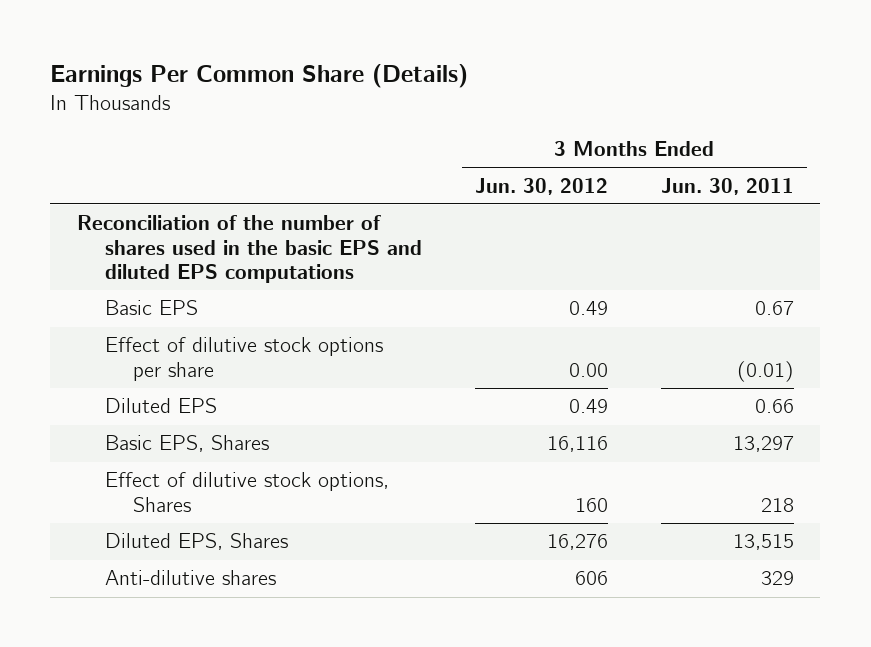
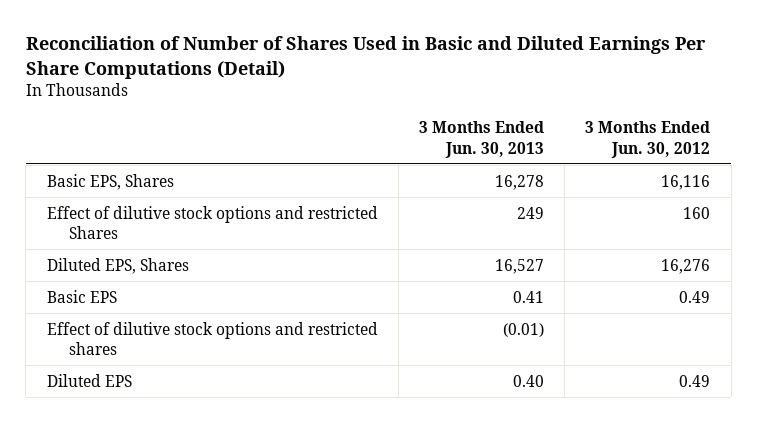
[50,64,469,89] Earnings Per Common Share (Details) -> [25,36,706,79] Reconciliation of Number of Shares Used in Basic and Diluted Earnings Per Share Computations (Detail)
[660,177,794,195] Jun. 30, 2011 -> none
none -> [419,121,545,158] 3 Months Ended Jun. 30, 2013
[76,215,423,284] Reconciliation of the number of shares used in the basic EPS and diluted EPS computations -> none
[105,337,384,381] Effect of dilutive stock options per share -> none
[105,472,390,512] Effect of dilutive stock options, Shares -> [46,205,378,240] Effect of dilutive stock options and restricted Shares
[105,570,277,586] Anti-dilutive shares -> none
[105,300,199,316] Basic EPS -> [46,289,117,303] Basic EPS
none -> [46,321,378,356] Effect of dilutive stock options and restricted shares
[105,398,218,414] Diluted EPS -> [46,373,132,387] Diluted EPS

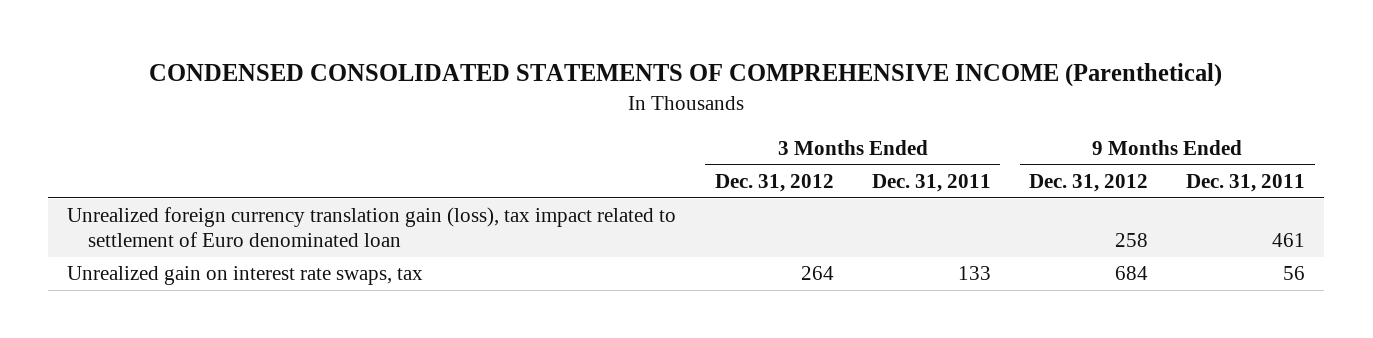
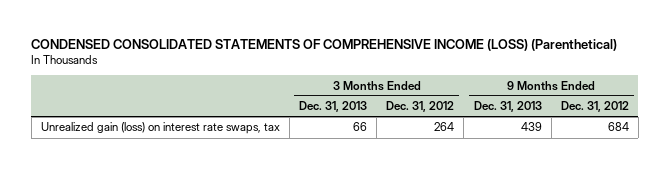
[149,63,1223,88] CONDENSED CONSOLIDATED STATEMENTS OF COMPREHENSIVE INCOME (Parenthetical) -> [31,38,618,51] CONDENSED CONSOLIDATED STATEMENTS OF COMPREHENSIVE INCOME (LOSS) (Parenthetical)
[871,173,991,192] Dec. 31, 2011 -> none
[1186,173,1306,192] Dec. 31, 2011 -> none
none -> [299,101,368,113] Dec. 31, 2013
none -> [473,101,542,113] Dec. 31, 2013
[67,207,677,248] Unrealized foreign currency translation gain (loss), tax impact related to settlement of Euro denominated loan -> none
[67,266,424,286] Unrealized gain on interest rate swaps, tax -> [40,122,280,135] Unrealized gain (loss) on interest rate swaps, tax

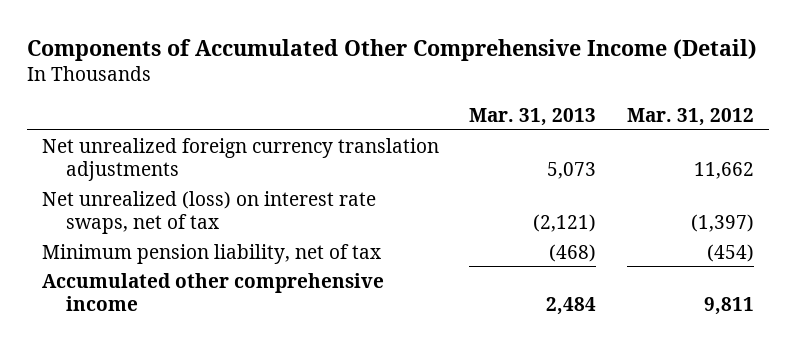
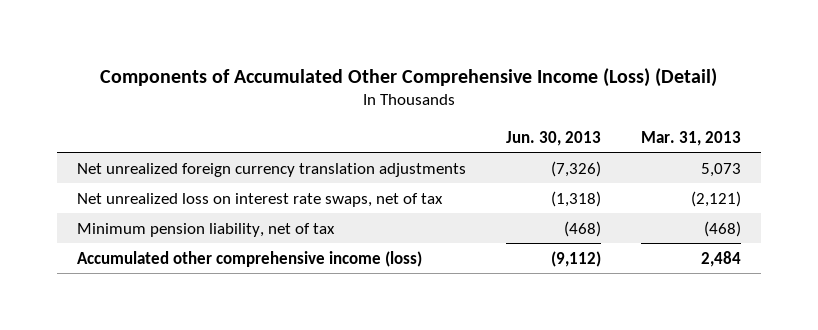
[26,38,757,61] Components of Accumulated Other Comprehensive Income (Detail) -> [99,67,717,87] Components of Accumulated Other Comprehensive Income (Loss) (Detail)
[627,107,755,126] Mar. 31, 2012 -> none
none -> [505,130,601,146] Jun. 30, 2013
[41,190,376,234] Net unrealized (loss) on interest rate swaps, net of tax -> [76,192,443,207] Net unrealized loss on interest rate swaps, net of tax
[41,272,384,311] Accumulated other comprehensive income -> [76,250,422,267] Accumulated other comprehensive income (loss)

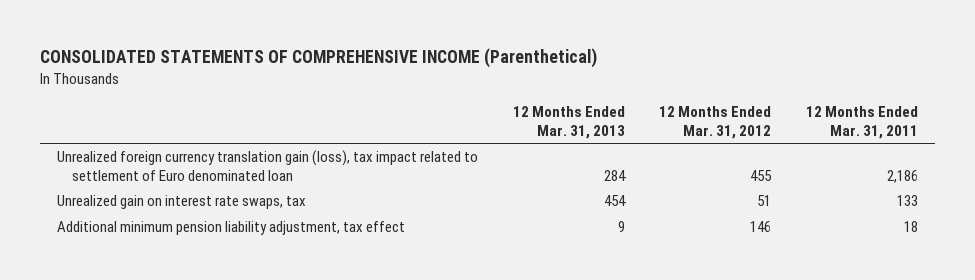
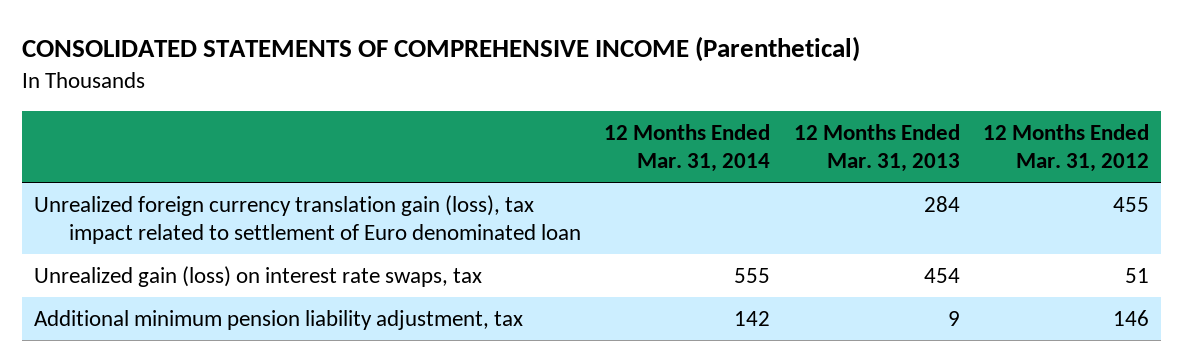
[805,106,918,139] 12 Months Ended Mar. 31, 2011 -> none
none -> [604,124,771,173] 12 Months Ended Mar. 31, 2014
[57,195,307,210] Unrealized gain on interest rate swaps, tax -> [33,265,482,287] Unrealized gain (loss) on interest rate swaps, tax
[57,221,406,236] Additional minimum pension liability adjustment, tax effect -> [33,309,523,330] Additional minimum pension liability adjustment, tax

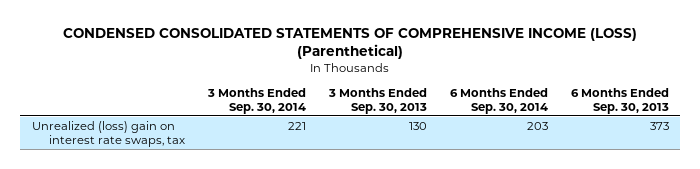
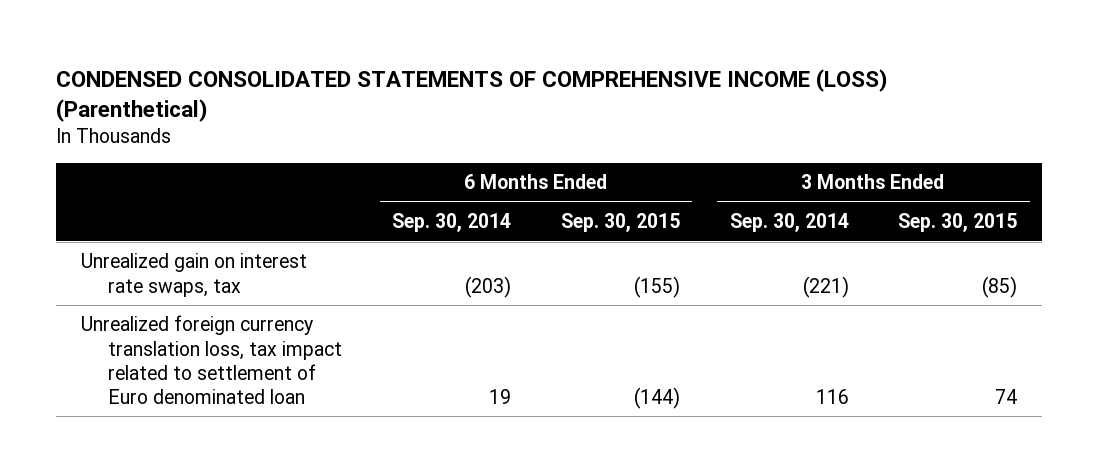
[327,87,427,115] 3 Months Ended Sep. 30, 2013 -> none
[570,87,669,115] 6 Months Ended Sep. 30, 2013 -> none
none -> [560,213,680,233] Sep. 30, 2015
none -> [898,213,1018,233] Sep. 30, 2015
[31,120,185,148] Unrealized (loss) gain on interest rate swaps, tax -> [81,253,308,297] Unrealized gain on interest rate swaps, tax
[287,121,306,130] 221 -> [802,275,849,298] (221)
[526,121,548,130] 203 -> [465,275,512,298] (203)
none -> [81,315,343,404] Unrealized foreign currency translation loss, tax impact related to settlement of Euro denominated loan

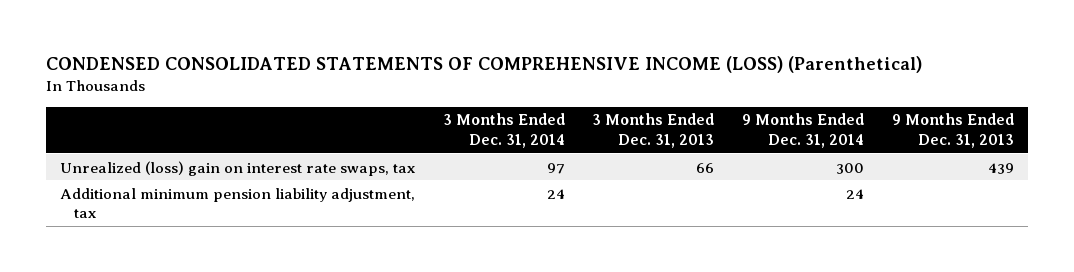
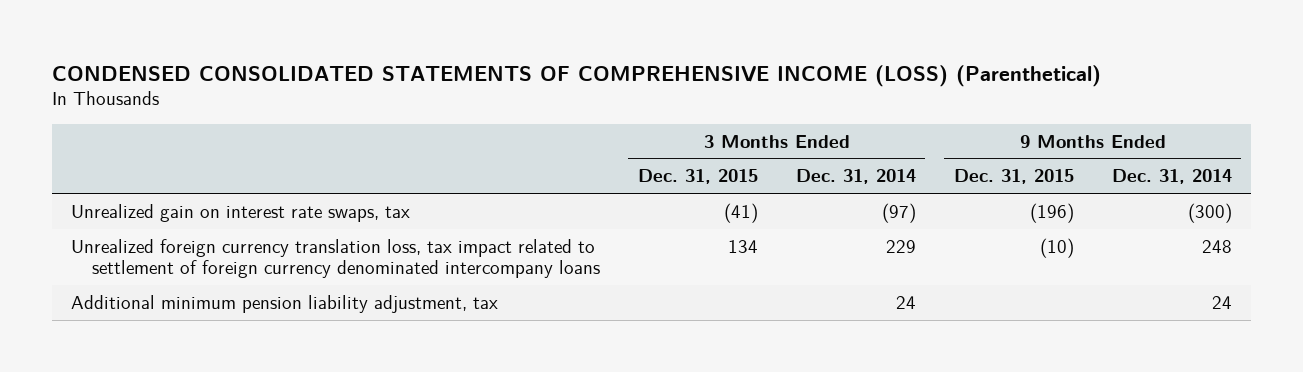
[592,113,715,149] 3 Months Ended Dec. 31, 2013 -> none
[892,113,1015,149] 9 Months Ended Dec. 31, 2013 -> none
none -> [637,169,758,185] Dec. 31, 2015
none -> [953,169,1074,185] Dec. 31, 2015
[59,160,415,176] Unrealized (loss) gain on interest rate swaps, tax -> [70,203,410,222] Unrealized gain on interest rate swaps, tax
[546,162,565,174] 97 -> [881,202,916,223] (97)
[836,162,865,174] 300 -> [1187,202,1232,223] (300)
none -> [70,238,600,279] Unrealized foreign currency translation loss, tax impact related to settlement of foreign currency denominated intercompany loans

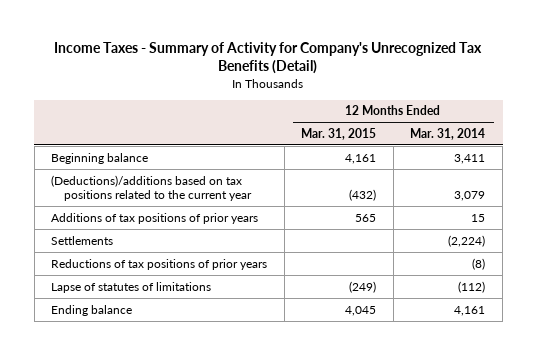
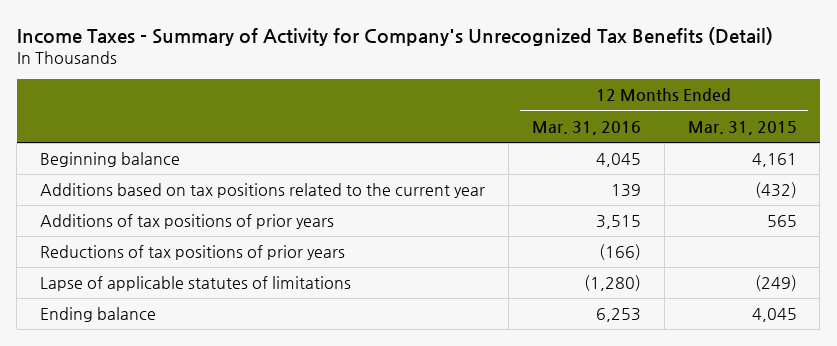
[410,127,486,140] Mar. 31, 2014 -> none
none -> [531,120,641,135] Mar. 31, 2016
[51,174,252,202] (Deductions)/additions based on tax positions related to the current year -> [40,183,486,199] Additions based on tax positions related to the current year
[51,235,114,245] Settlements -> none
[51,281,212,293] Lapse of statutes of limitations -> [40,276,352,292] Lapse of applicable statutes of limitations

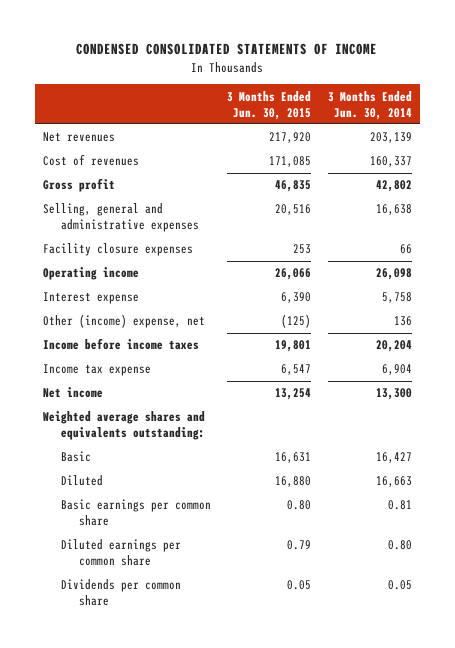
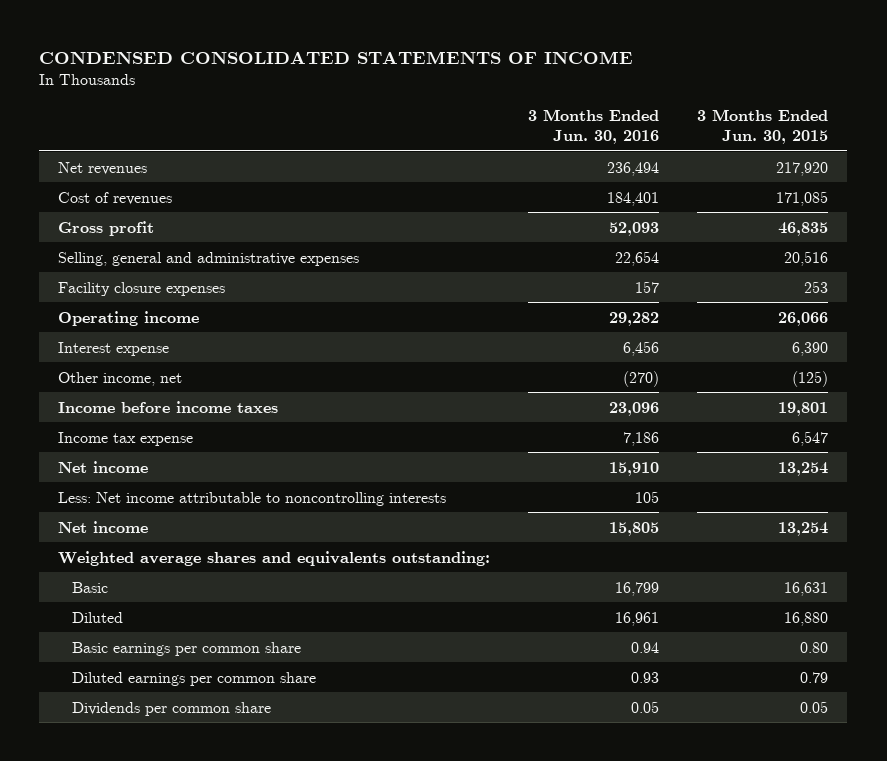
[328,90,413,120] 3 Months Ended Jun. 30, 2014 -> none
none -> [528,109,660,144] 3 Months Ended Jun. 30, 2016
[42,314,205,329] Other (income) expense, net -> [58,371,183,386] Other income, net
none -> [58,491,447,506] Less: Net income attributable to noncontrolling interests
none -> [58,520,149,533] Net income

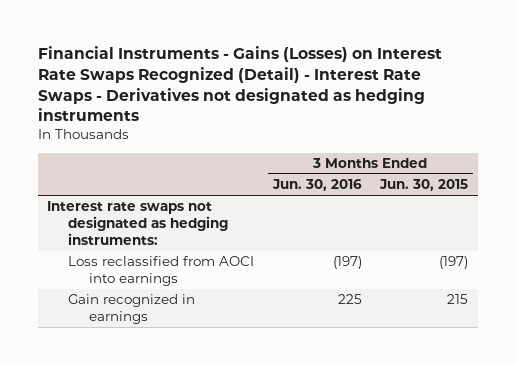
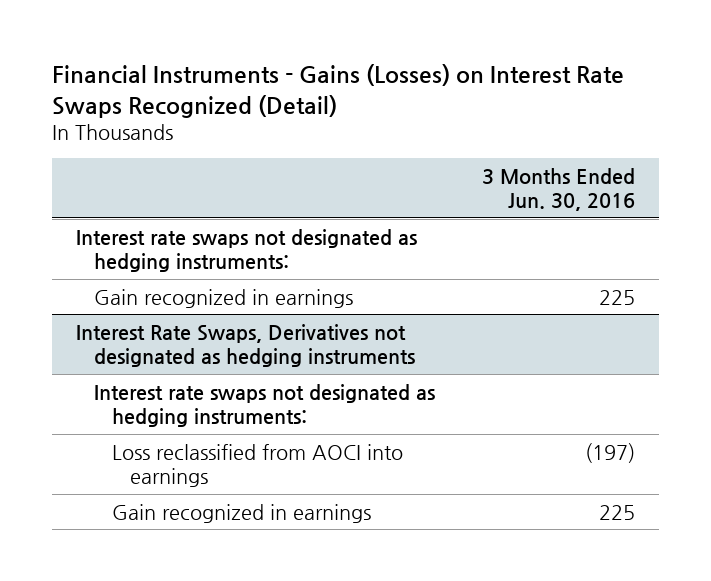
[38,45,443,122] Financial Instruments - Gains (Losses) on Interest Rate Swaps Recognized (Detail) - Interest Rate Swaps - Derivatives not designated as hedging instruments -> [51,64,624,118] Financial Instruments - Gains (Losses) on Interest Rate Swaps Recognized (Detail)
[379,179,469,192] Jun. 30, 2015 -> none
none -> [93,288,353,308] Gain recognized in earnings
none -> [75,323,415,367] Interest Rate Swaps, Derivatives not designated as hedging instruments
none -> [93,383,435,427] Interest rate swaps not designated as hedging instruments:

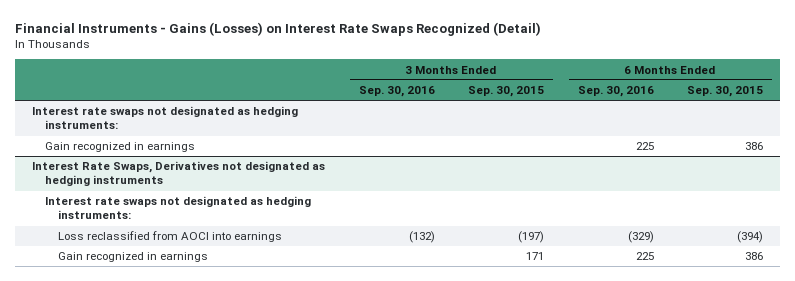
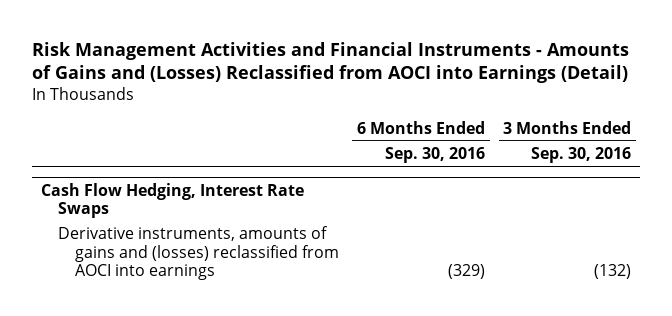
[15,21,542,36] Financial Instruments - Gains (Losses) on Interest Rate Swaps Recognized (Detail) -> [31,41,629,84] Risk Management Activities and Financial Instruments - Amounts of Gains and (Losses) Reclassified from AOCI into Earnings (Detail)
[468,85,545,97] Sep. 30, 2015 -> none
[687,85,764,97] Sep. 30, 2015 -> none
[31,106,298,130] Interest rate swaps not designated as hedging instruments: -> none
[45,142,196,153] Gain recognized in earnings -> none
[31,161,325,187] Interest Rate Swaps, Derivatives not designated as hedging instruments -> none
[45,196,312,220] Interest rate swaps not designated as hedging instruments: -> none
[58,252,209,263] Gain recognized in earnings -> none
none -> [40,182,304,219] Cash Flow Hedging, Interest Rate Swaps
[58,231,283,243] Loss reclassified from AOCI into earnings -> [57,226,339,281] Derivative instruments, amounts of gains and (losses) reclassified from AOCI into earnings

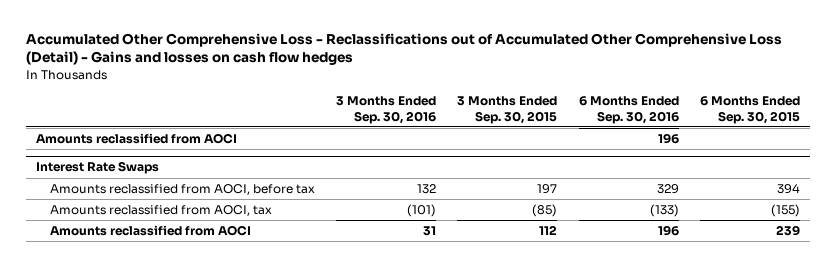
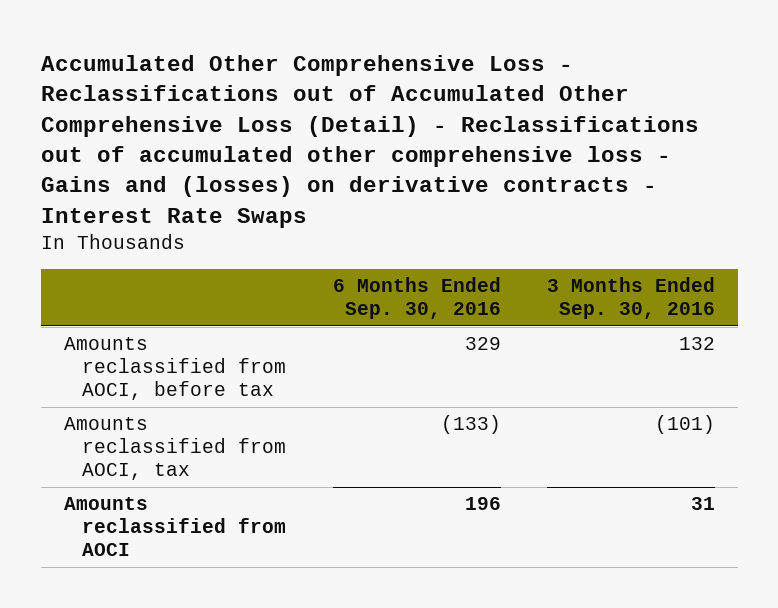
[25,33,782,66] Accumulated Other Comprehensive Loss - Reclassifications out of Accumulated Other Comprehensive Loss (Detail) - Gains and losses on cash flow hedges -> [40,54,699,228] Accumulated Other Comprehensive Loss - Reclassifications out of Accumulated Other Comprehensive Loss (Detail) - Reclassifications out of accumulated other comprehensive loss - Gains and (losses) on derivative contracts - Interest Rate Swaps
[457,96,558,124] 3 Months Ended Sep. 30, 2015 -> none
[699,96,800,124] 6 Months Ended Sep. 30, 2015 -> none
[36,132,238,144] Amounts reclassified from AOCI -> none
[36,161,160,175] Interest Rate Swaps -> none

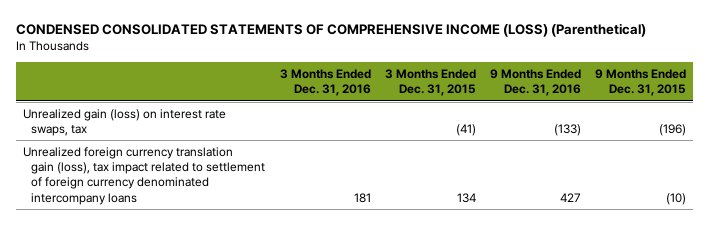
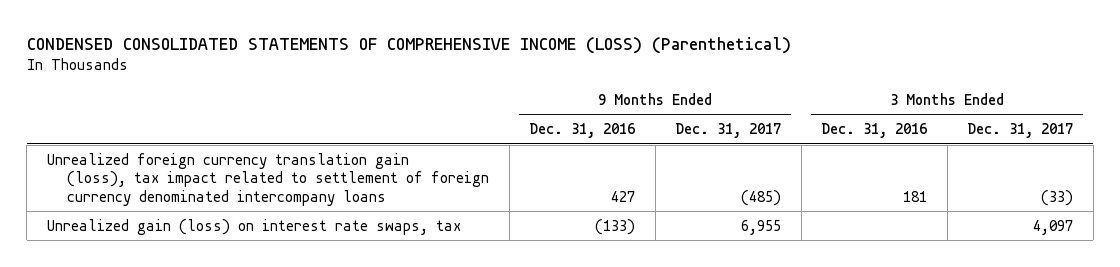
[384,69,476,97] 3 Months Ended Dec. 31, 2015 -> none
[595,69,687,97] 9 Months Ended Dec. 31, 2015 -> none
none -> [675,123,782,139] Dec. 31, 2017
none -> [967,123,1074,139] Dec. 31, 2017
[23,108,227,137] Unrealized gain (loss) on interest rate swaps, tax -> [46,218,461,235] Unrealized gain (loss) on interest rate swaps, tax

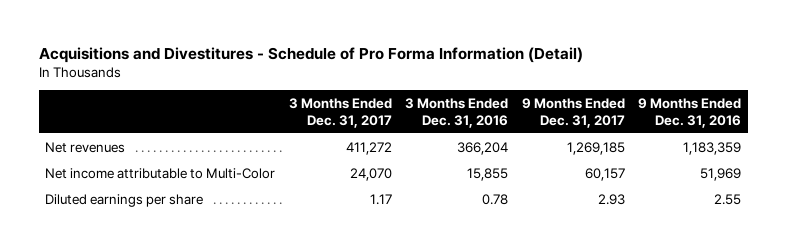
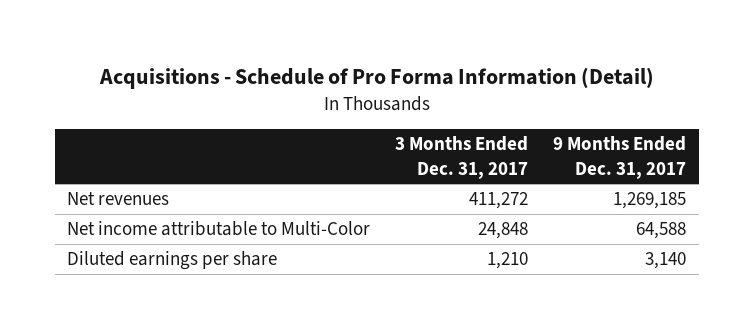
[38,47,583,64] Acquisitions and Divestitures - Schedule of Pro Forma Information (Detail) -> [98,67,654,90] Acquisitions - Schedule of Pro Forma Information (Detail)
[405,98,509,128] 3 Months Ended Dec. 31, 2016 -> none
[638,98,742,128] 9 Months Ended Dec. 31, 2016 -> none
[349,167,392,181] 24,070 -> [478,222,529,240] 24,848
[584,167,625,181] 60,157 -> [636,222,687,240] 64,588
[369,193,392,205] 1.17 -> [487,252,529,270] 1,210
[597,193,625,205] 2.93 -> [645,252,687,270] 3,140

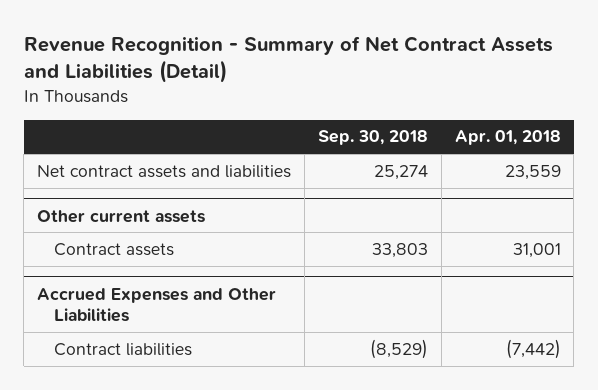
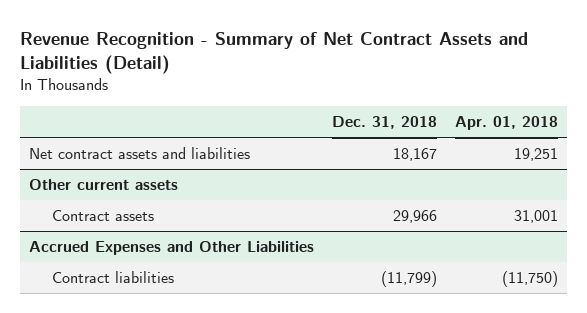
[317,130,428,146] Sep. 30, 2018 -> none
none -> [331,116,437,130] Dec. 31, 2018
[504,164,561,180] 23,559 -> [513,148,558,162] 19,251
[505,338,561,359] (7,442) -> [501,271,558,288] (11,750)

